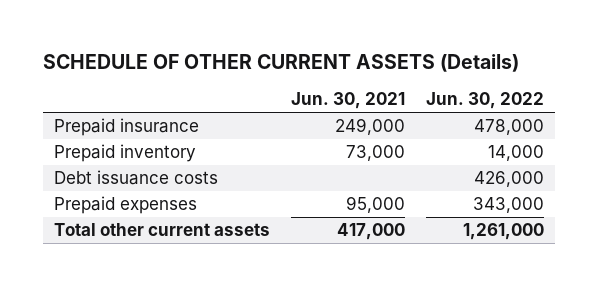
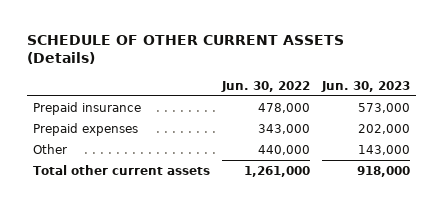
[291,92,406,110] Jun. 30, 2021 -> none
none -> [320,80,410,92] Jun. 30, 2023
[53,144,196,163] Prepaid inventory -> none
[53,170,218,186] Debt issuance costs -> none
none -> [32,143,67,154] Other

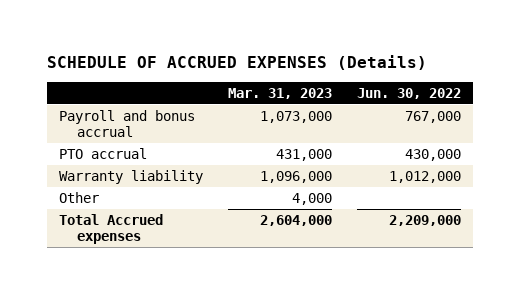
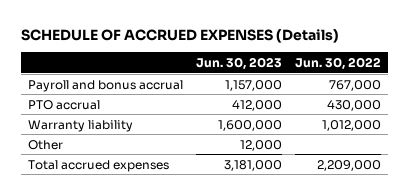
[228,88,333,100] Mar. 31, 2023 -> none
none -> [196,56,283,70] Jun. 30, 2023
[59,213,164,245] Total Accrued expenses -> [27,159,169,172] Total accrued expenses

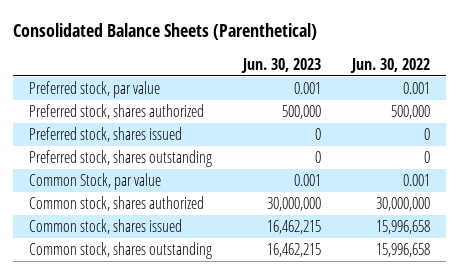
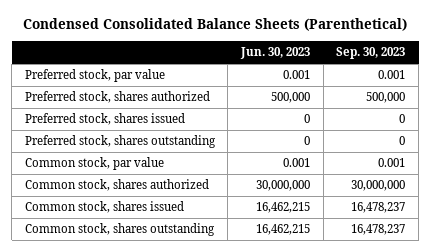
[13,23,318,41] Consolidated Balance Sheets (Parenthetical) -> [23,18,408,32] Condensed Consolidated Balance Sheets (Parenthetical)
[350,57,431,73] Jun. 30, 2022 -> none
none -> [336,47,406,60] Sep. 30, 2023
[28,173,161,191] Common Stock, par value -> [24,157,164,171] Common stock, par value

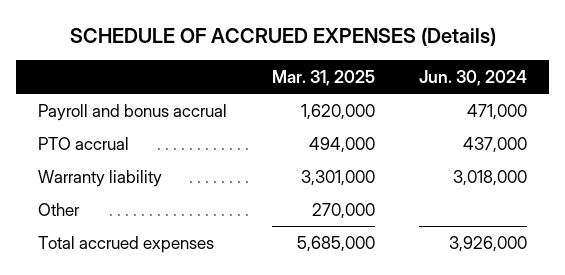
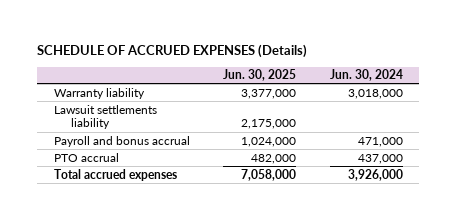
[271,69,375,86] Mar. 31, 2025 -> none
none -> [223,69,297,82] Jun. 30, 2025
[38,169,163,187] Warranty liability -> [54,87,146,99] Warranty liability
none -> [54,104,158,130] Lawsuit settlements liability
[38,202,81,216] Other -> none

